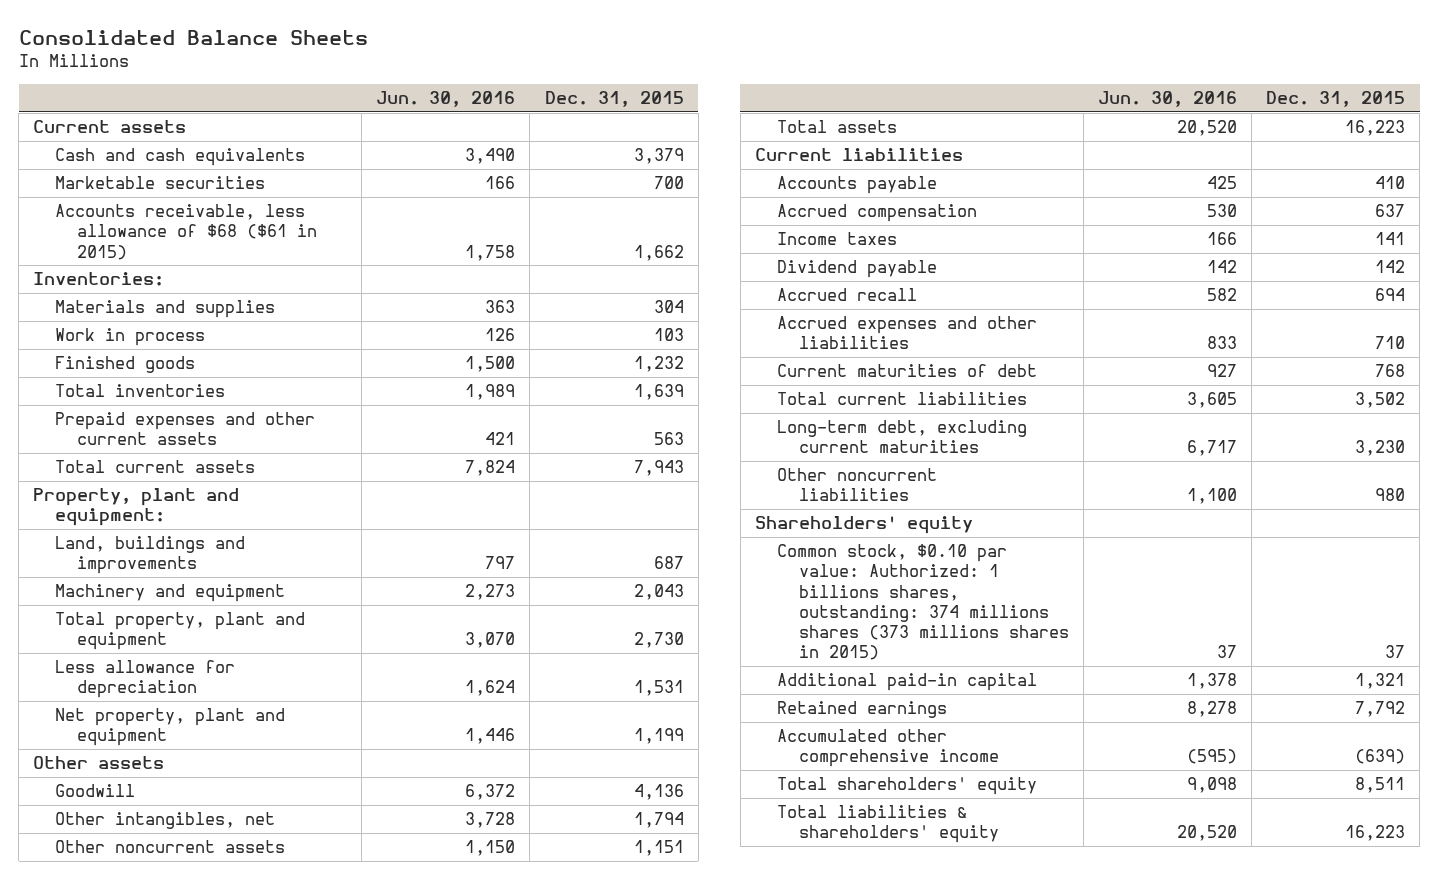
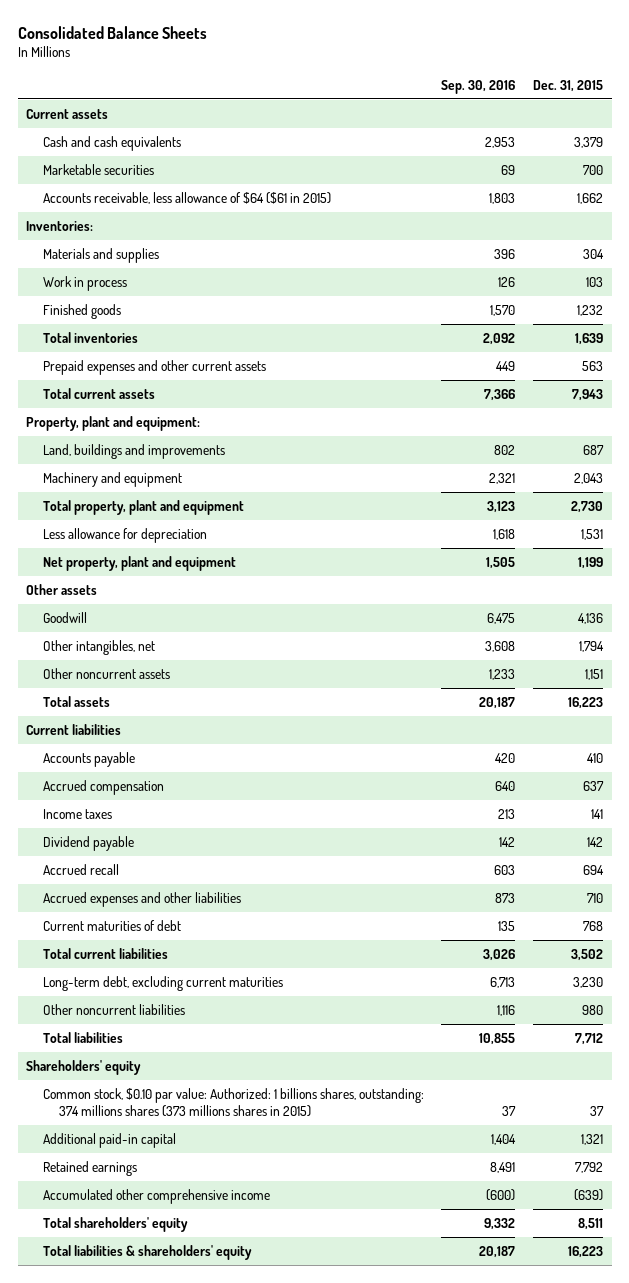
[376,91,516,108] Jun. 30, 2016 -> none
none -> [441,79,516,94] Sep. 30, 2016
[55,204,318,260] Accounts receivable, less allowance of $68 ($61 in 2015) -> [42,191,331,204] Accounts receivable, less allowance of $64 ($61 in 2015)
none -> [42,1031,123,1043] Total liabilities

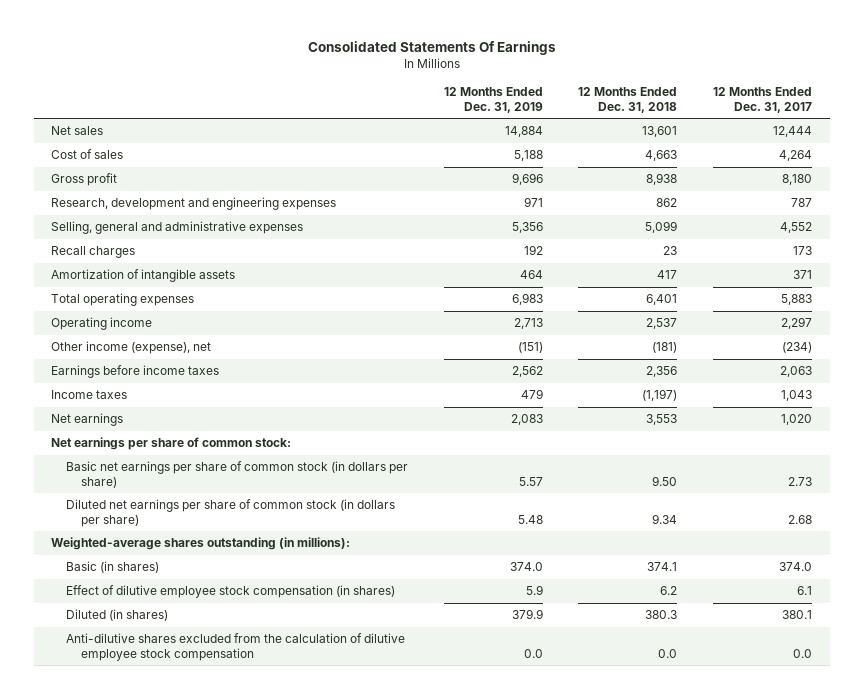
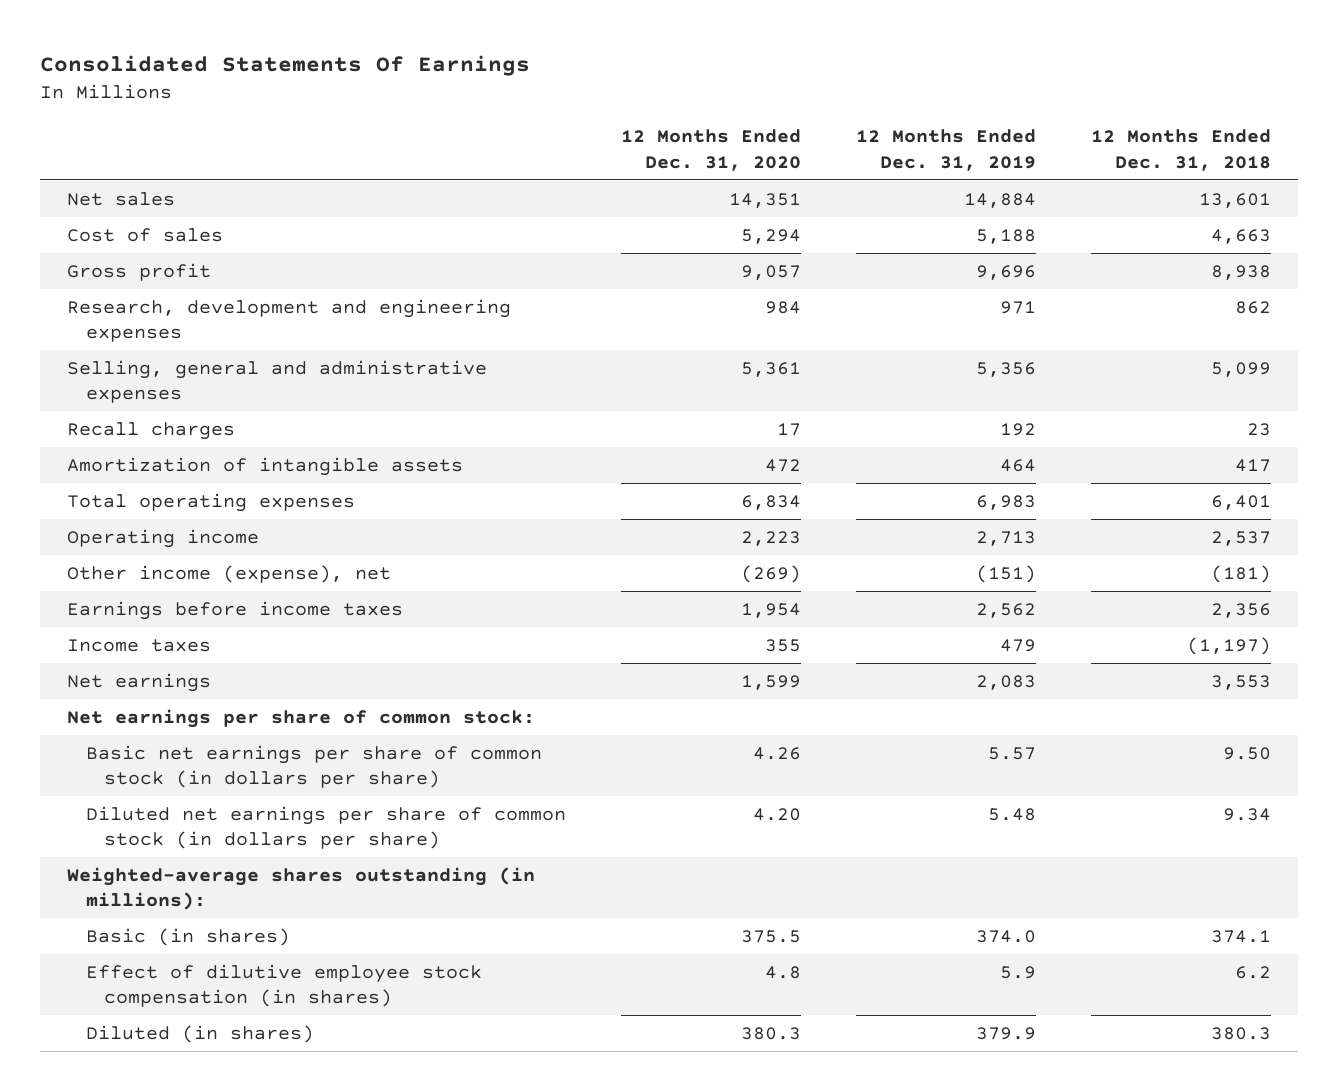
[712,87,812,113] 12 Months Ended Dec. 31, 2017 -> none
none -> [620,129,801,171] 12 Months Ended Dec. 31, 2020
[66,633,406,661] Anti-dilutive shares excluded from the calculation of dilutive employee stock compensation -> none

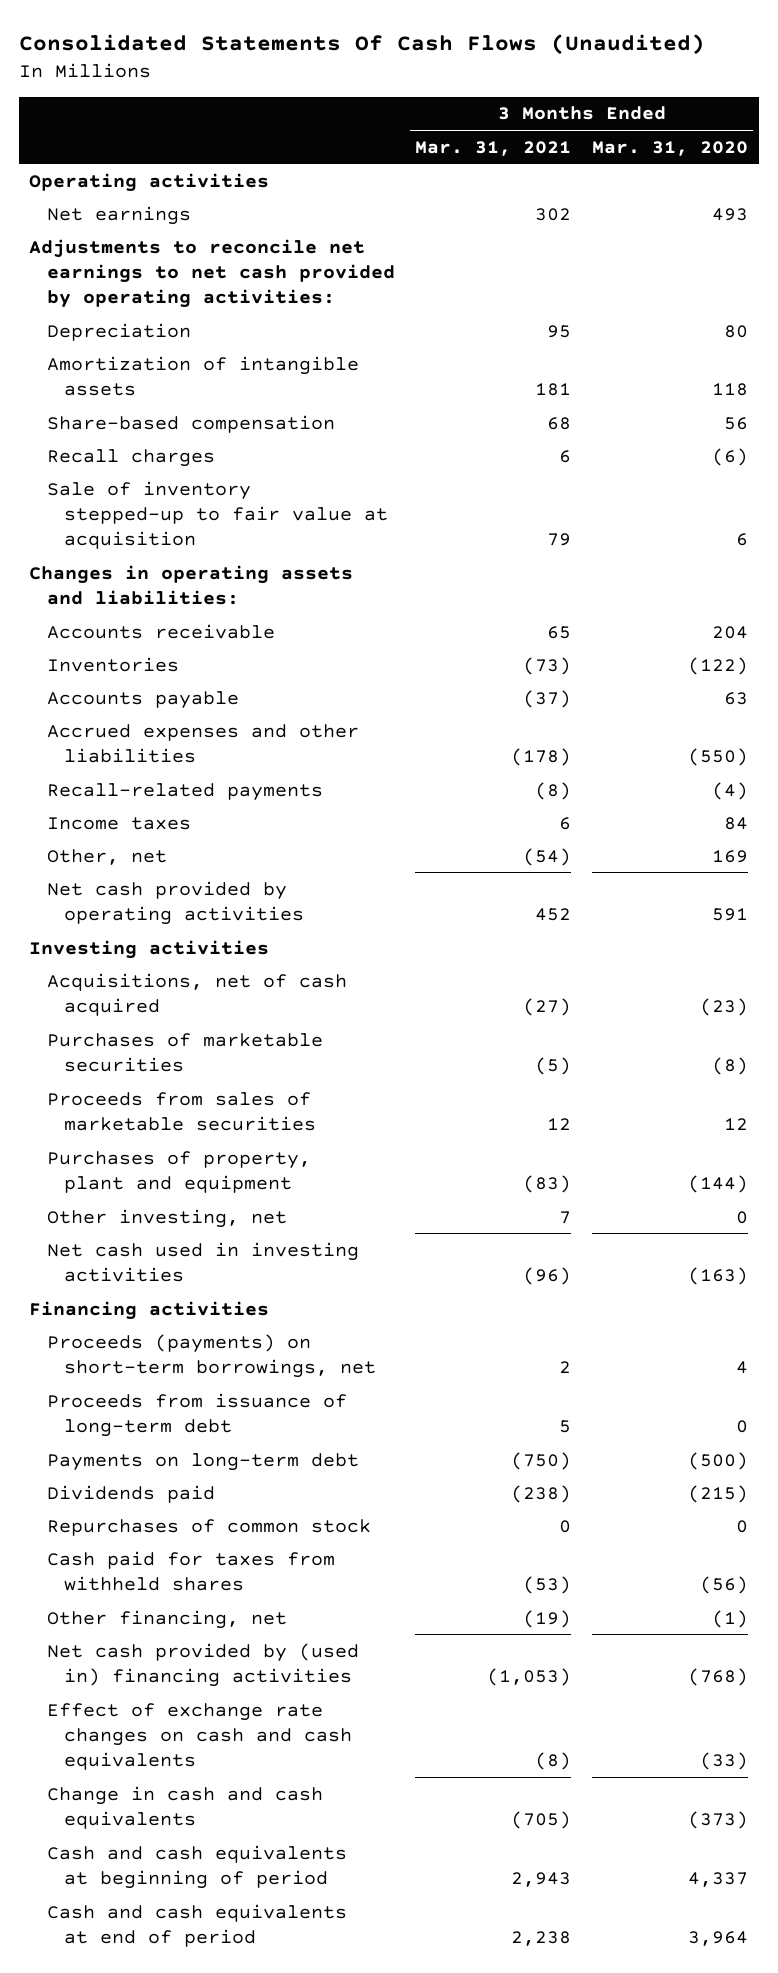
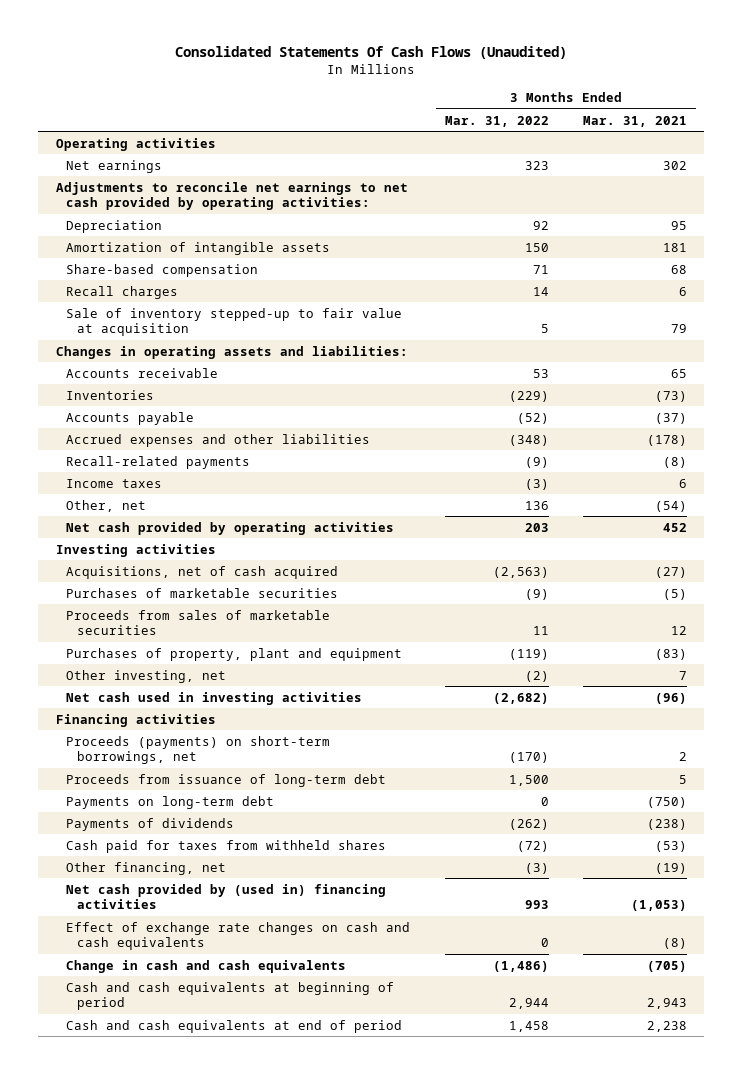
[592,140,749,156] Mar. 31, 2020 -> none
none -> [444,115,549,127] Mar. 31, 2022
[46,1518,371,1536] Repurchases of common stock -> none
[46,1484,215,1503] Dividends paid -> [66,817,235,831] Payments of dividends

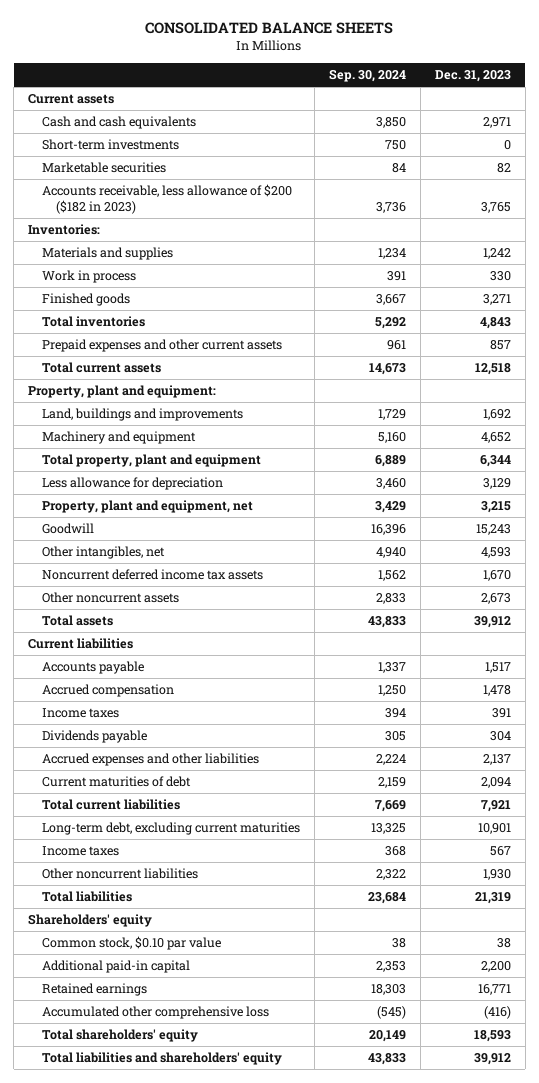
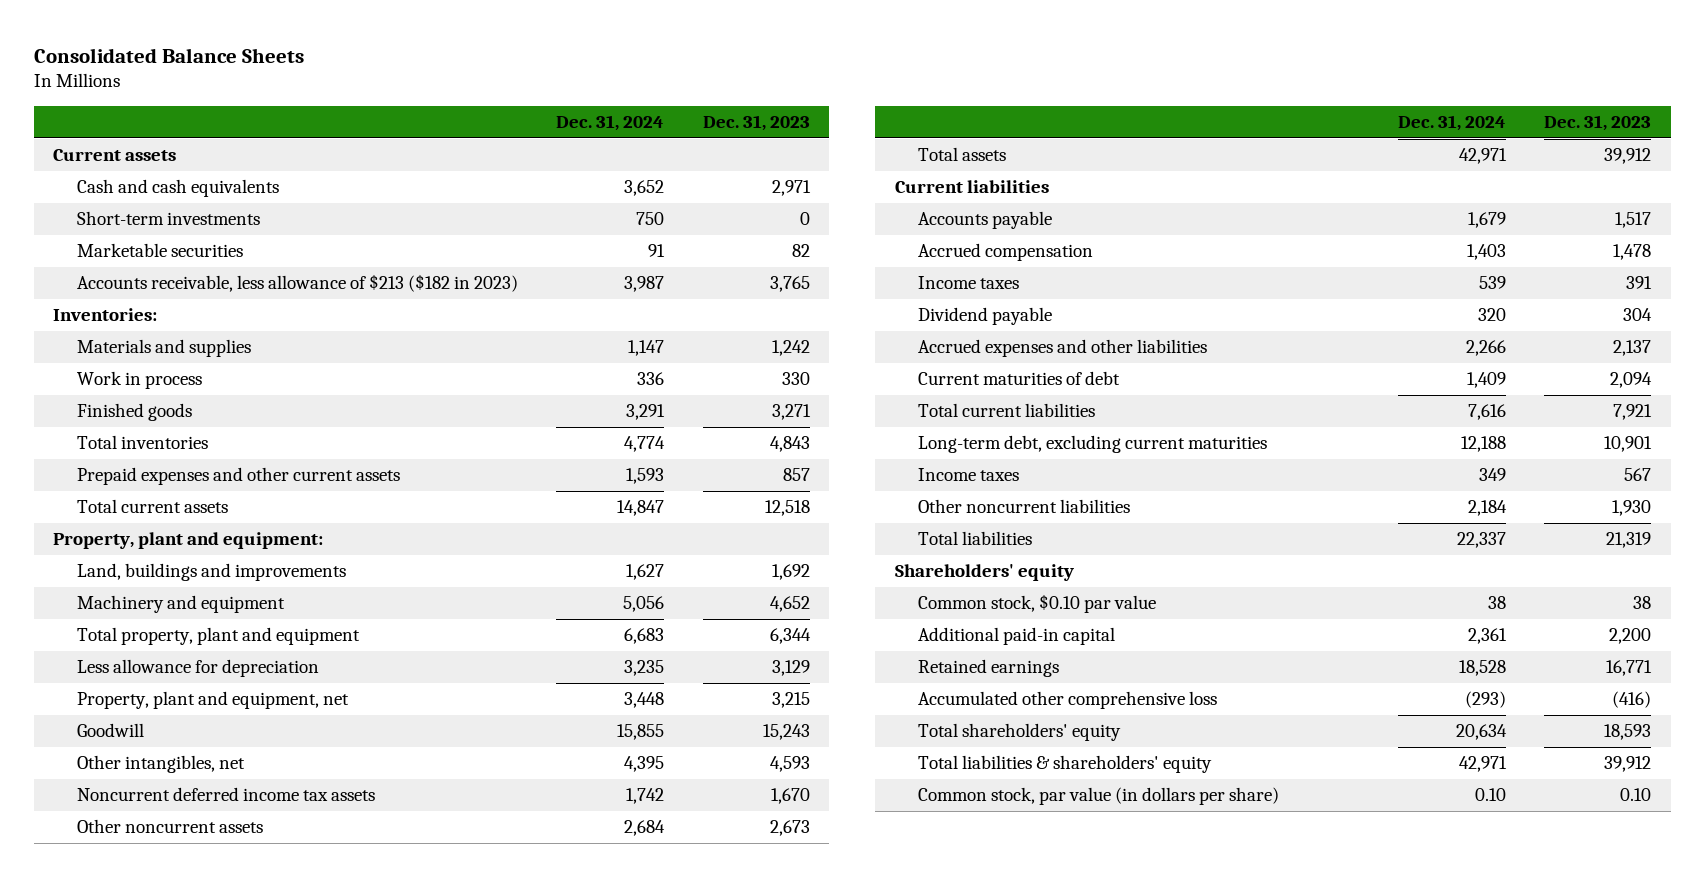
[145,22,394,35] CONSOLIDATED BALANCE SHEETS -> [33,47,304,63] Consolidated Balance Sheets
[329,68,407,82] Sep. 30, 2024 -> none
none -> [556,115,665,132] Dec. 31, 2024
[42,184,293,214] Accounts receivable, less allowance of $200 ($182 in 2023) -> [76,274,518,293] Accounts receivable, less allowance of $213 ($182 in 2023)
[42,730,148,744] Dividends payable -> [918,307,1053,326] Dividend payable
[42,1052,283,1066] Total liabilities and shareholders' equity -> [918,755,1213,774] Total liabilities & shareholders' equity
none -> [918,787,1280,806] Common stock, par value (in dollars per share)

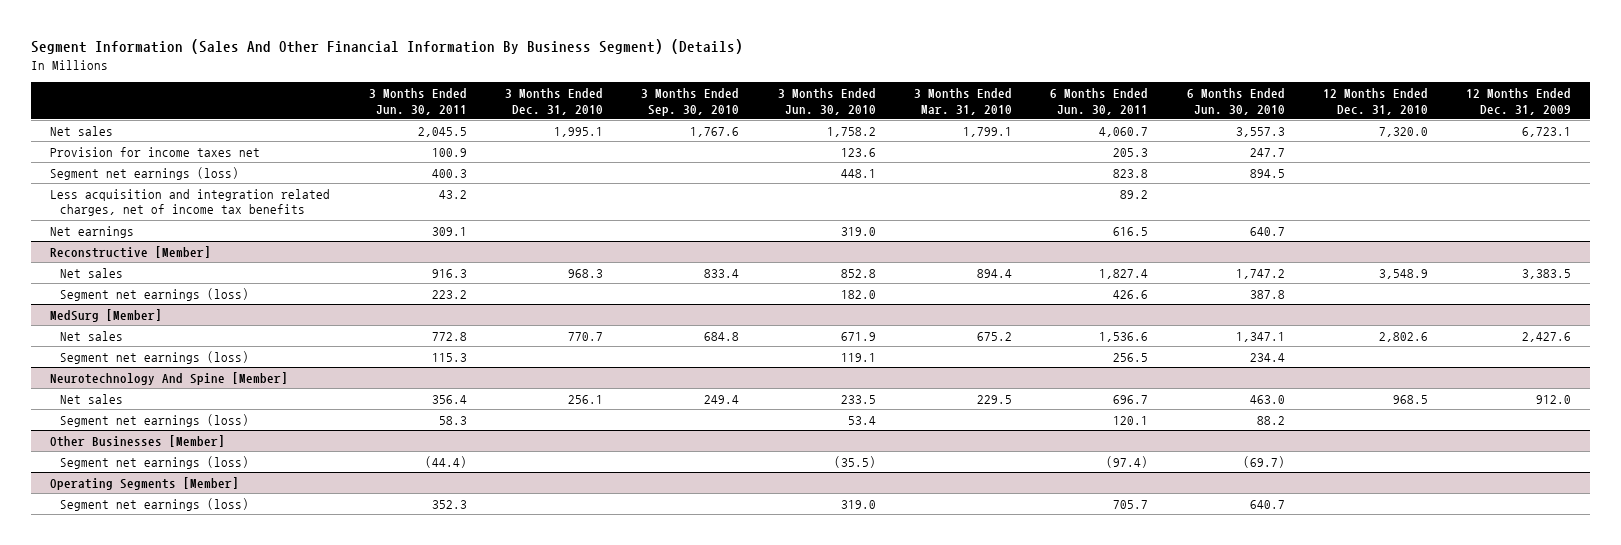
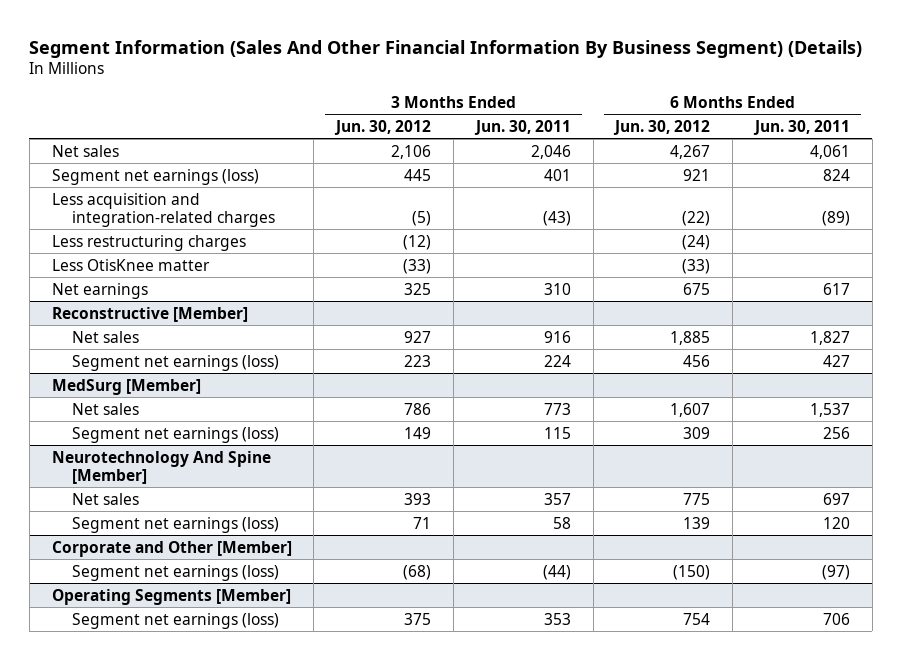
[504,87,603,115] 3 Months Ended Dec. 31, 2010 -> none
[641,87,740,116] 3 Months Ended Sep. 30, 2010 -> none
[777,87,876,115] 3 Months Ended Jun. 30, 2010 -> none
[913,87,1012,115] 3 Months Ended Mar. 31, 2010 -> none
[1186,87,1285,115] 6 Months Ended Jun. 30, 2010 -> none
[1322,87,1428,115] 12 Months Ended Dec. 31, 2010 -> none
[1466,87,1572,115] 12 Months Ended Dec. 31, 2009 -> none
none -> [334,119,432,135] Jun. 30, 2012
none -> [613,119,711,135] Jun. 30, 2012
[50,146,261,157] Provision for income taxes net -> none
[417,126,467,137] 2,045.5 -> [530,144,571,159] 2,046
[1099,126,1149,137] 4,060.7 -> [809,144,850,159] 4,061
[431,168,467,178] 400.3 -> [543,168,571,181] 401
[1113,168,1149,178] 823.8 -> [822,168,850,181] 824
[50,188,331,217] Less acquisition and integration related charges, net of income tax benefits -> [51,192,276,227] Less acquisition and integration-related charges
[438,189,467,199] 43.2 -> [542,210,571,226] (43)
[1120,189,1149,199] 89.2 -> [821,210,850,226] (89)
none -> [51,234,246,251] Less restructuring charges
none -> [51,258,210,271] Less OtisKnee matter
[431,226,467,236] 309.1 -> [543,282,571,295] 310
[1113,226,1149,236] 616.5 -> [822,282,850,295] 617
[431,268,467,278] 916.3 -> [543,330,571,343] 916
[1099,268,1149,279] 1,827.4 -> [809,330,850,345] 1,827
[431,289,467,299] 223.2 -> [543,354,571,367] 224
[1113,289,1149,299] 426.6 -> [822,354,850,367] 427
[431,331,467,341] 772.8 -> [543,402,571,415] 773
[1099,331,1149,342] 1,536.6 -> [809,402,850,417] 1,537
[431,352,467,362] 115.3 -> [543,426,571,439] 115
[1113,352,1149,362] 256.5 -> [822,426,850,439] 256
[50,434,226,447] Other Businesses [Member] -> none
[431,394,467,404] 356.4 -> [543,492,571,505] 357
[1113,394,1149,404] 696.7 -> [822,492,850,505] 697
[438,415,467,425] 58.3 -> [552,516,571,529] 58
[1113,415,1149,425] 120.1 -> [822,516,850,529] 120
none -> [51,540,292,557] Corporate and Other [Member]
[424,455,467,468] (44.4) -> [542,564,571,580] (44)
[1106,455,1149,468] (97.4) -> [821,564,850,580] (97)
[431,499,467,509] 352.3 -> [543,612,571,625] 353
[1113,499,1149,509] 705.7 -> [822,612,850,625] 706

